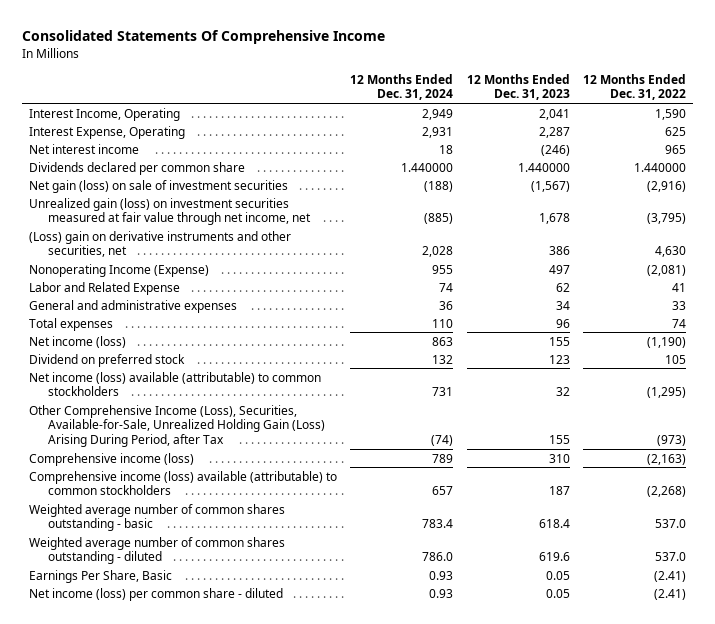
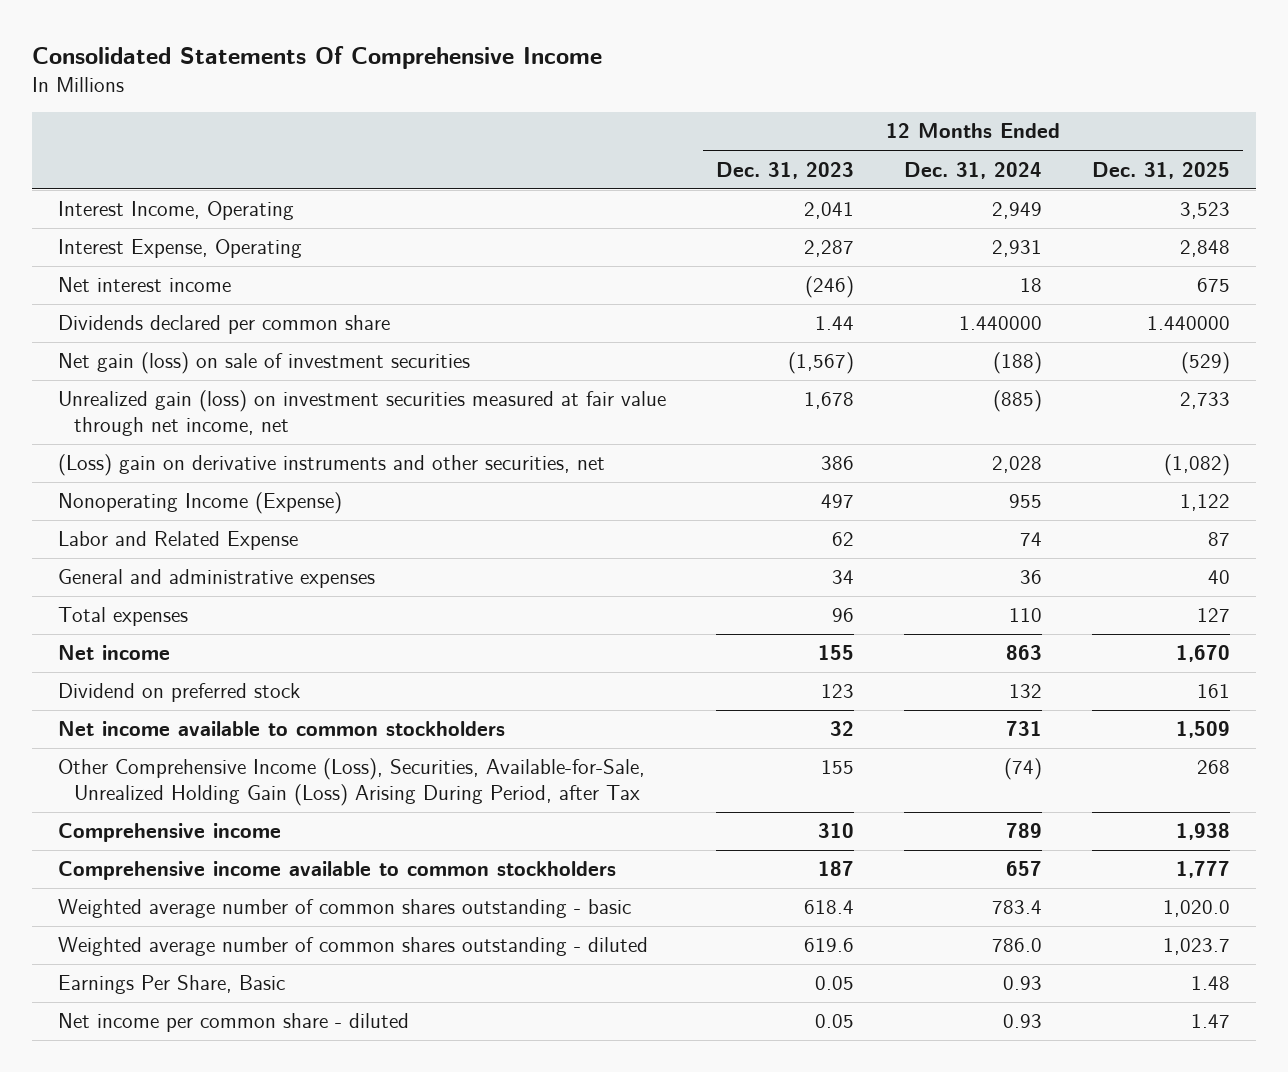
[583,73,687,101] 12 Months Ended Dec. 31, 2022 -> none
none -> [1092,161,1231,179] Dec. 31, 2025
[517,162,570,172] 1.440000 -> [814,316,854,331] 1.44
[28,335,126,348] Net income (loss) -> [57,645,170,661] Net income
[28,371,321,397] Net income (loss) available (attributable) to common stockholders -> [57,721,505,737] Net income available to common stockholders
[28,452,194,466] Comprehensive income (loss) -> [57,823,281,843] Comprehensive income
[28,470,337,496] Comprehensive income (loss) available (attributable) to common stockholders -> [57,861,616,881] Comprehensive income available to common stockholders
[28,587,283,601] Net income (loss) per common share - diluted -> [57,1013,409,1033] Net income per common share - diluted

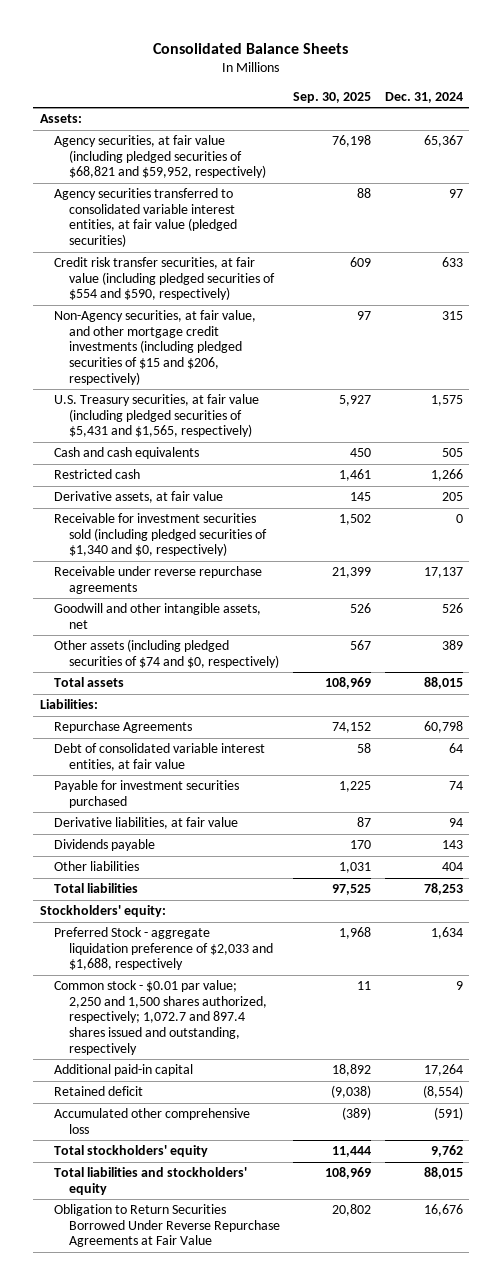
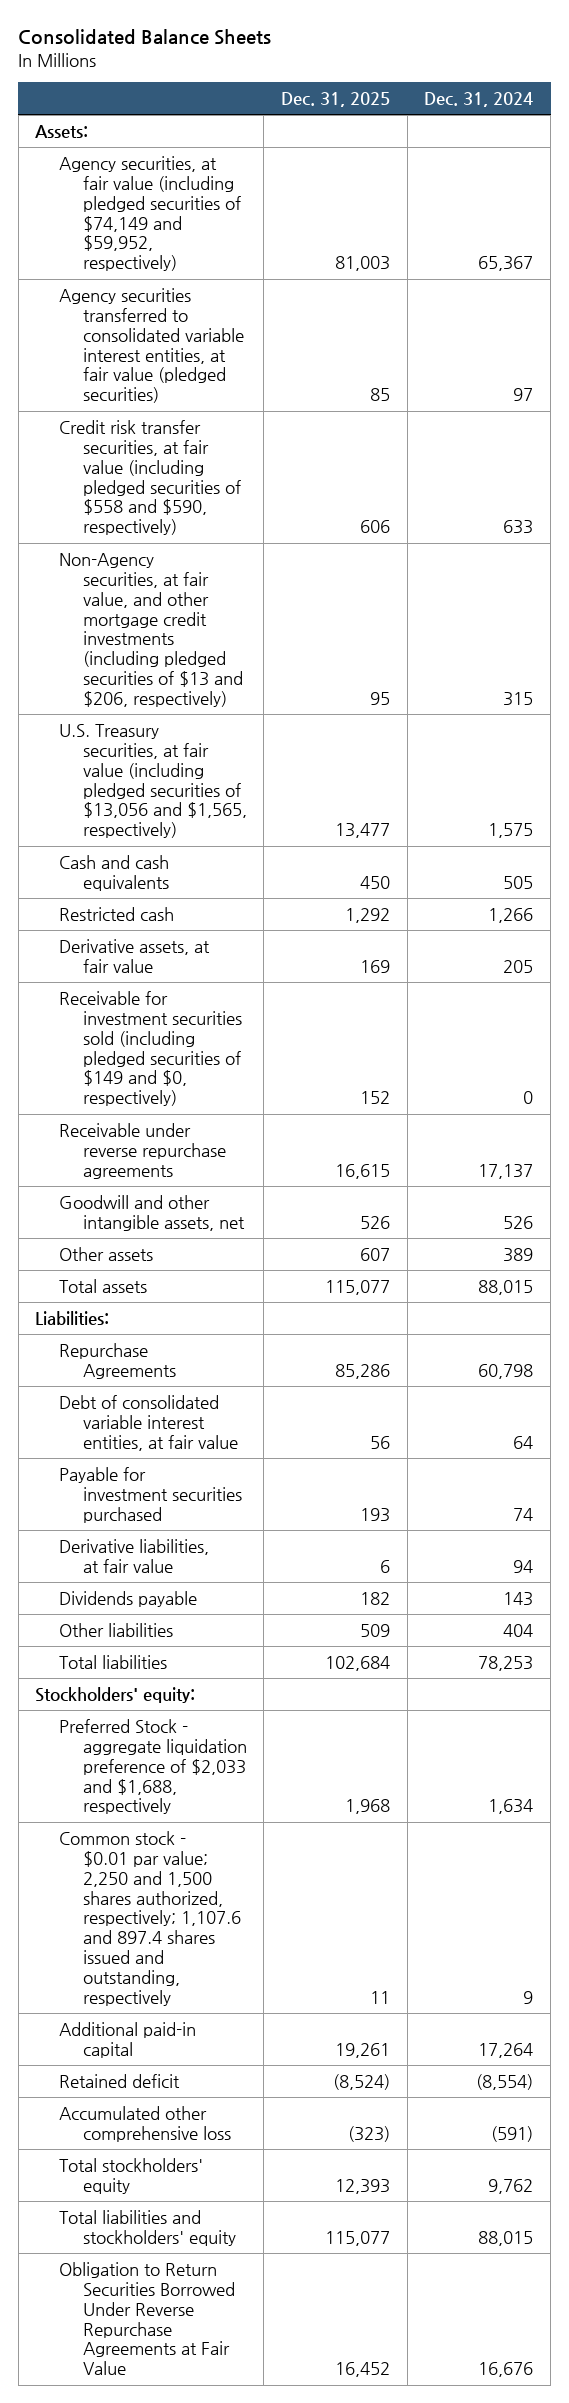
[293,91,372,103] Sep. 30, 2025 -> none
none -> [280,91,390,107] Dec. 31, 2025
[54,135,266,179] Agency securities, at fair value (including pledged securities of $68,821 and $59,952, respectively) -> [58,155,241,272] Agency securities, at fair value (including pledged securities of $74,149 and $59,952, respectively)
[54,257,275,301] Credit risk transfer securities, at fair value (including pledged securities of $554 and $590, respectively) -> [58,419,241,536] Credit risk transfer securities, at fair value (including pledged securities of $558 and $590, respectively)
[54,310,257,385] Non-Agency securities, at fair value, and other mortgage credit investments (including pledged securities of $15 and $206, respectively) -> [58,552,243,707] Non-Agency securities, at fair value, and other mortgage credit investments (including pledged securities of $13 and $206, respectively)
[54,394,260,438] U.S. Treasury securities, at fair value (including pledged securities of $5,431 and $1,565, respectively) -> [58,723,247,839] U.S. Treasury securities, at fair value (including pledged securities of $13,056 and $1,565, respectively)
[54,513,267,557] Receivable for investment securities sold (including pledged securities of $1,340 and $0, respectively) -> [58,990,242,1107] Receivable for investment securities sold (including pledged securities of $149 and $0, respectively)
[54,639,279,668] Other assets (including pledged securities of $74 and $0, respectively) -> [58,1246,153,1261] Other assets
[54,980,267,1055] Common stock - $0.01 par value; 2,250 and 1,500 shares authorized, respectively; 1,072.7 and 897.4 shares issued and outstanding, respectively -> [58,1830,241,2006] Common stock - $0.01 par value; 2,250 and 1,500 shares authorized, respectively; 1,107.6 and 897.4 shares issued and outstanding, respectively

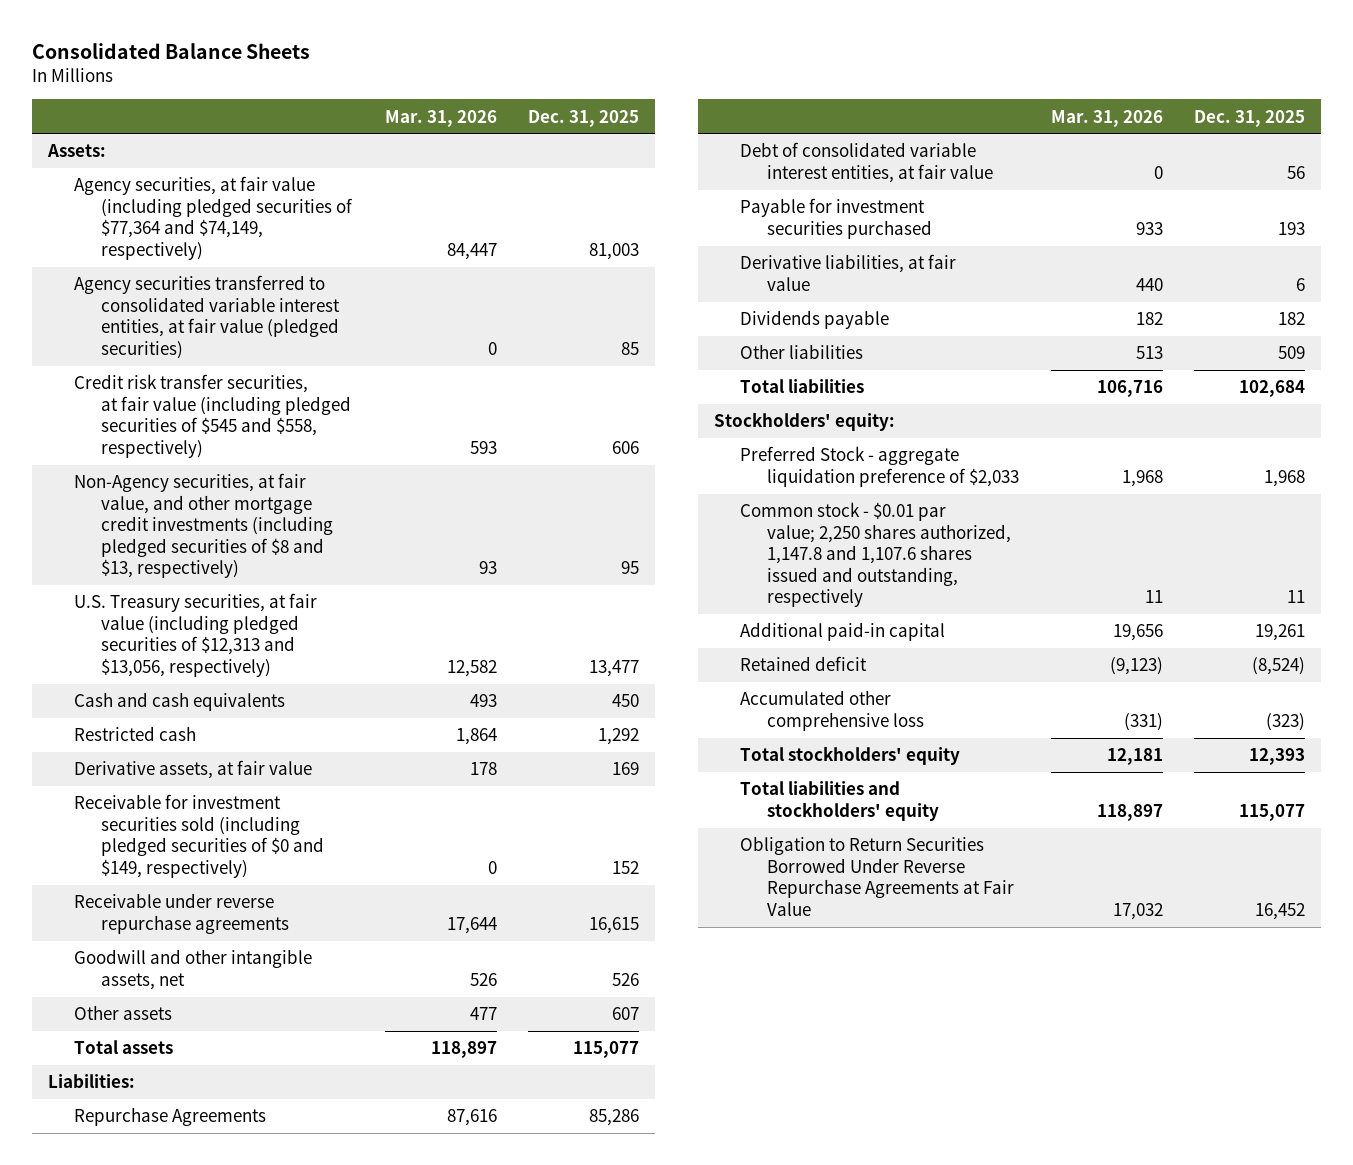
[424,91,534,107] Dec. 31, 2024 -> none
none -> [384,109,497,127] Mar. 31, 2026
[58,155,241,272] Agency securities, at fair value (including pledged securities of $74,149 and $59,952, respectively) -> [74,176,353,260] Agency securities, at fair value (including pledged securities of $77,364 and $74,149, respectively)
[58,419,241,536] Credit risk transfer securities, at fair value (including pledged securities of $558 and $590, respectively) -> [74,374,351,458] Credit risk transfer securities, at fair value (including pledged securities of $545 and $558, respectively)
[58,552,243,707] Non-Agency securities, at fair value, and other mortgage credit investments (including pledged securities of $13 and $206, respectively) -> [74,473,333,579] Non-Agency securities, at fair value, and other mortgage credit investments (including pledged securities of $8 and $13, respectively)
[58,723,247,839] U.S. Treasury securities, at fair value (including pledged securities of $13,056 and $1,565, respectively) -> [74,593,318,677] U.S. Treasury securities, at fair value (including pledged securities of $12,313 and $13,056, respectively)
[58,990,242,1107] Receivable for investment securities sold (including pledged securities of $149 and $0, respectively) -> [74,794,324,878] Receivable for investment securities sold (including pledged securities of $0 and $149, respectively)
[58,1718,247,1815] Preferred Stock - aggregate liquidation preference of $2,033 and $1,688, respectively -> [740,446,1019,487] Preferred Stock - aggregate liquidation preference of $2,033
[58,1830,241,2006] Common stock - $0.01 par value; 2,250 and 1,500 shares authorized, respectively; 1,107.6 and 897.4 shares issued and outstanding, respectively -> [740,502,1011,608] Common stock - $0.01 par value; 2,250 shares authorized, 1,147.8 and 1,107.6 shares issued and outstanding, respectively

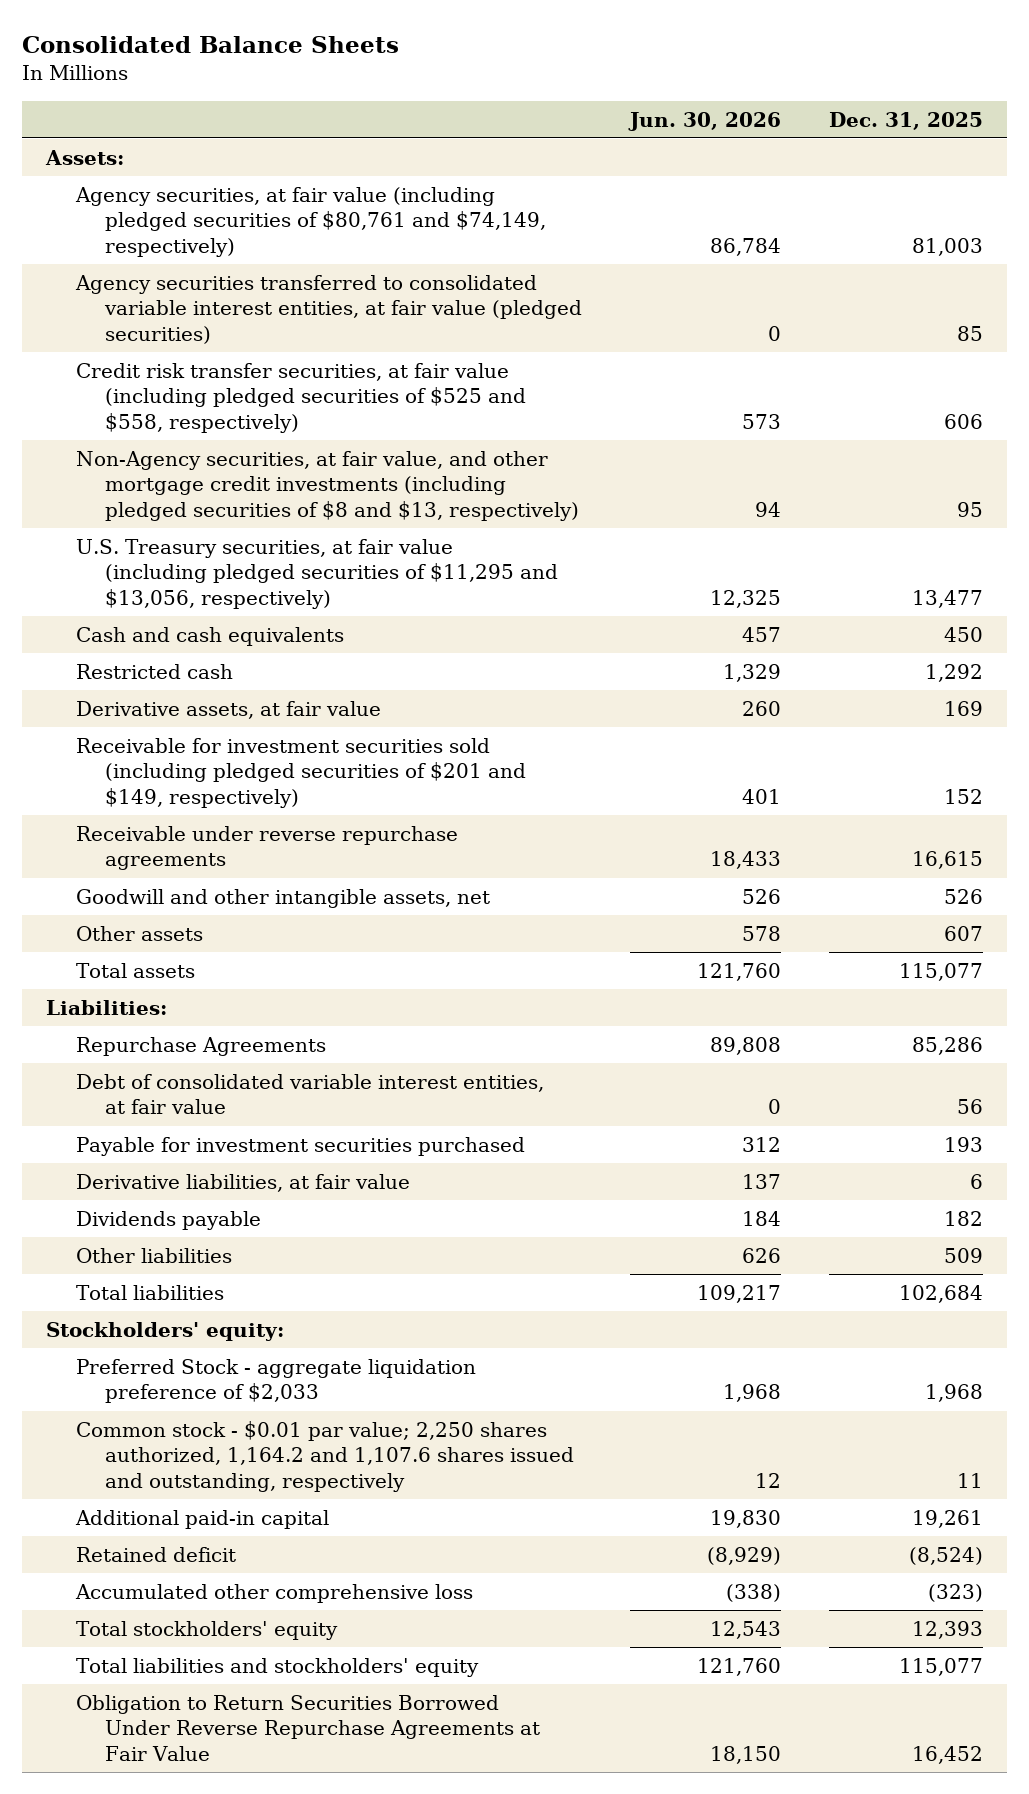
[384,109,497,127] Mar. 31, 2026 -> none
none -> [628,111,782,131] Jun. 30, 2026
[74,176,353,260] Agency securities, at fair value (including pledged securities of $77,364 and $74,149, respectively) -> [74,187,547,257] Agency securities, at fair value (including pledged securities of $80,761 and $74,149, respectively)
[74,374,351,458] Credit risk transfer securities, at fair value (including pledged securities of $545 and $558, respectively) -> [75,363,527,433] Credit risk transfer securities, at fair value (including pledged securities of $525 and $558, respectively)
[74,593,318,677] U.S. Treasury securities, at fair value (including pledged securities of $12,313 and $13,056, respectively) -> [75,539,559,609] U.S. Treasury securities, at fair value (including pledged securities of $11,295 and $13,056, respectively)
[74,794,324,878] Receivable for investment securities sold (including pledged securities of $0 and $149, respectively) -> [75,738,527,808] Receivable for investment securities sold (including pledged securities of $201 and $149, respectively)
[740,502,1011,608] Common stock - $0.01 par value; 2,250 shares authorized, 1,147.8 and 1,107.6 shares issued and outstanding, respectively -> [75,1421,575,1492] Common stock - $0.01 par value; 2,250 shares authorized, 1,164.2 and 1,107.6 shares issued and outstanding, respectively

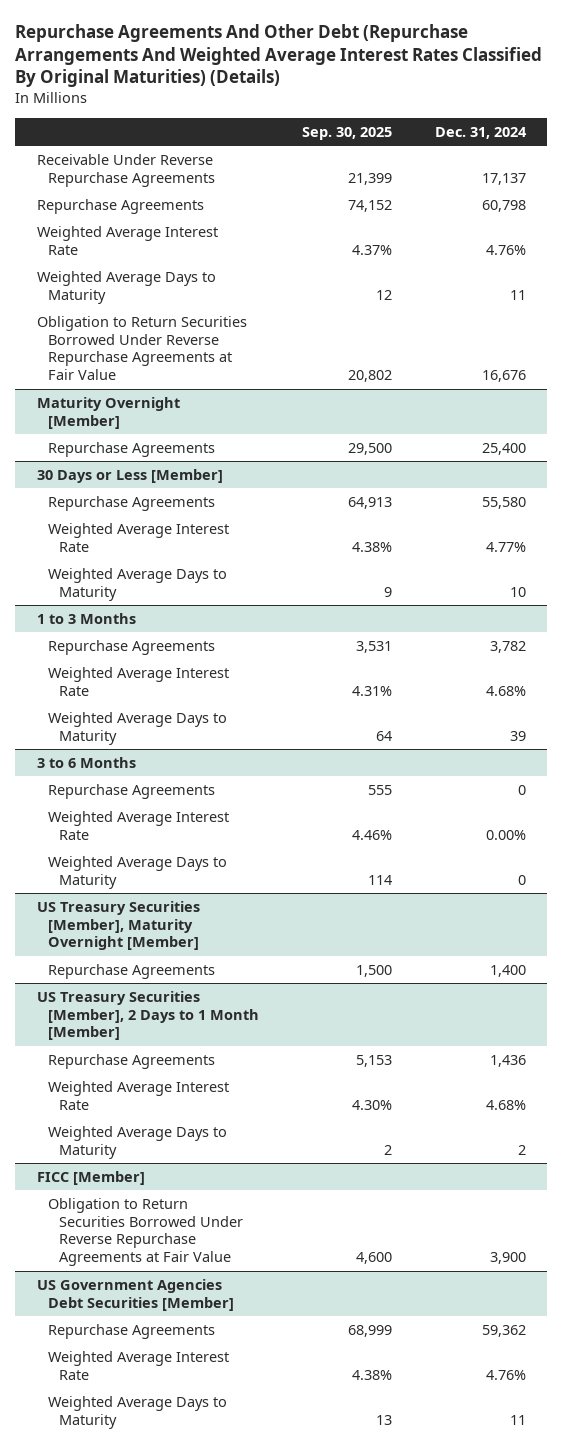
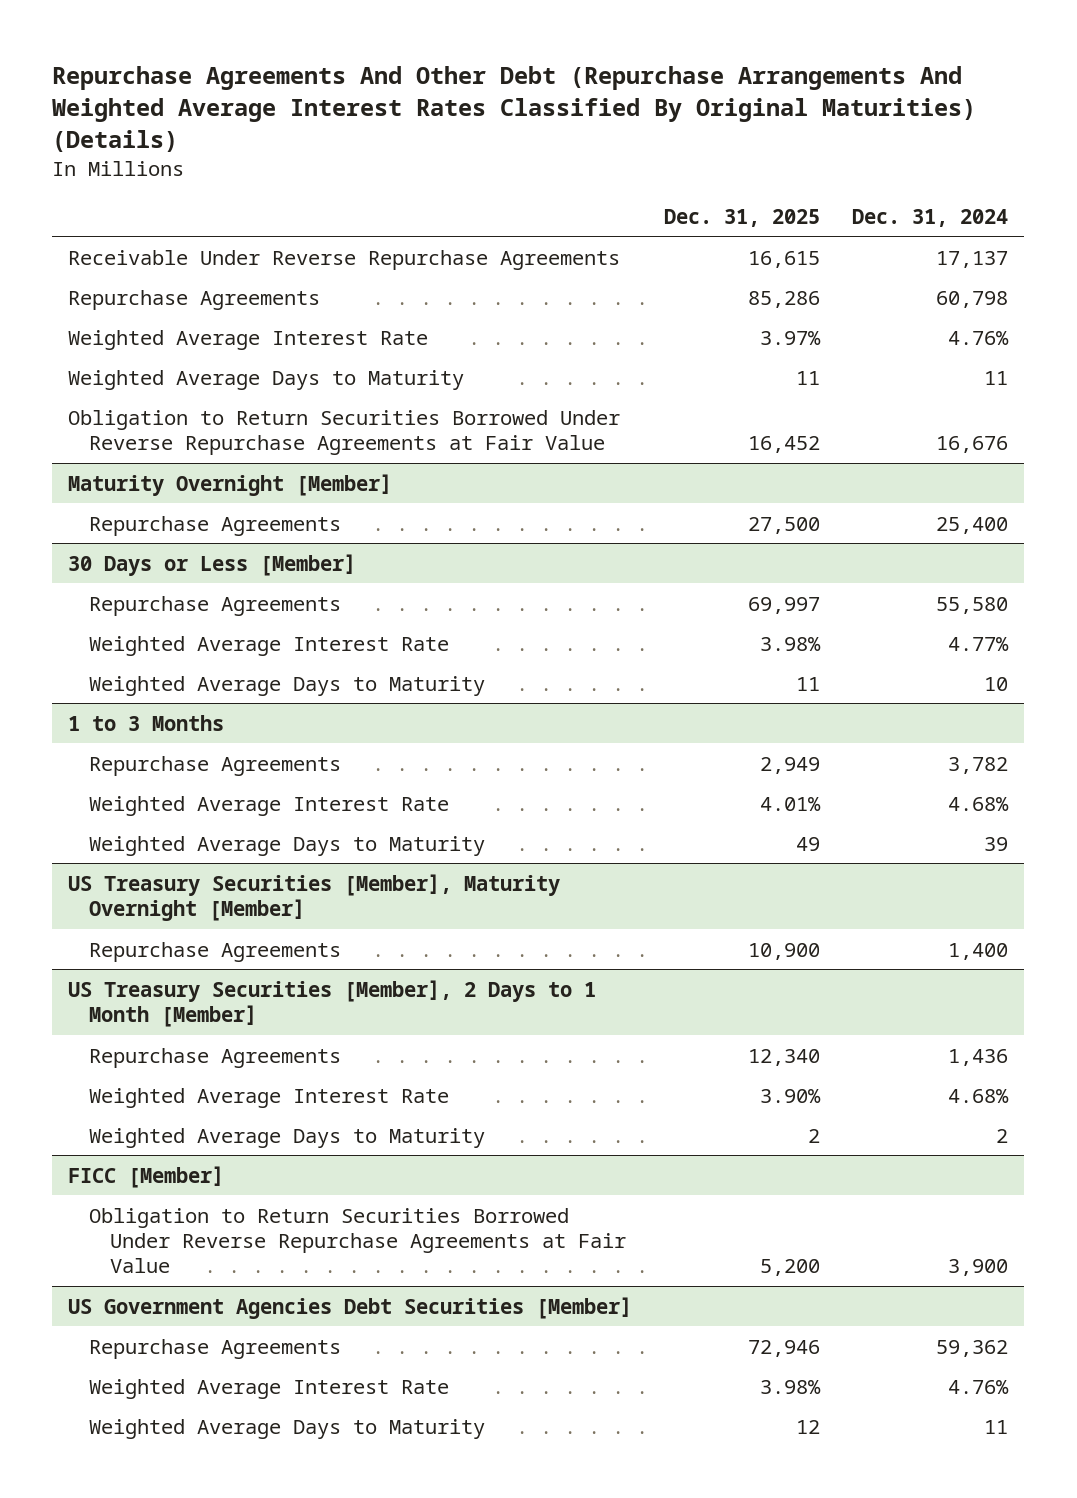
[301,126,392,140] Sep. 30, 2025 -> none
none -> [664,208,821,227] Dec. 31, 2025
[36,756,136,768] 3 to 6 Months -> none
[47,783,215,799] Repurchase Agreements -> none
[47,810,229,840] Weighted Average Interest Rate -> none
[47,855,227,889] Weighted Average Days to Maturity -> none

